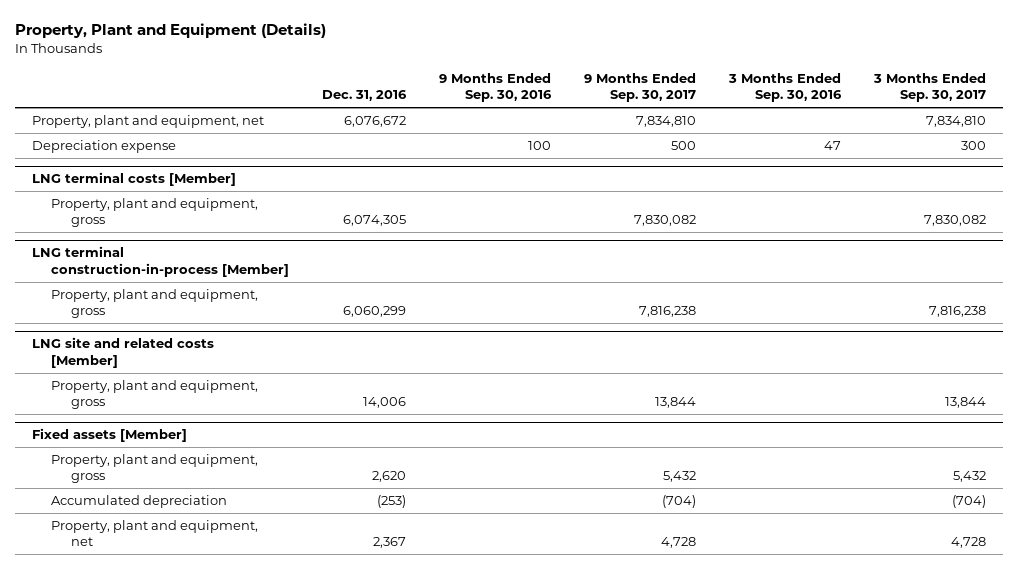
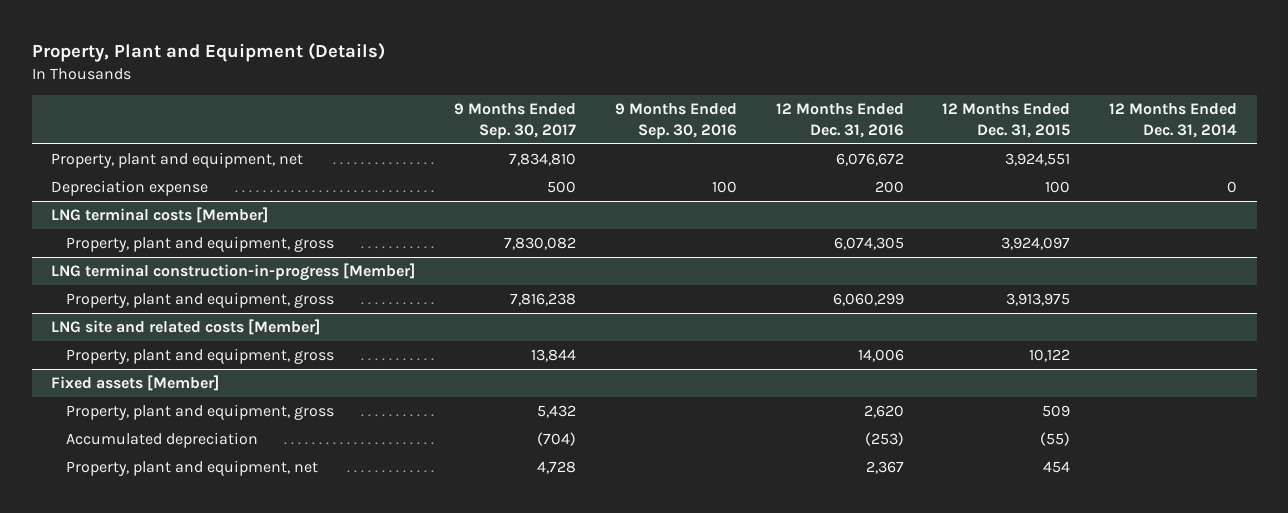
[322,90,408,102] Dec. 31, 2016 -> none
[728,73,843,103] 3 Months Ended Sep. 30, 2016 -> none
[873,73,987,103] 3 Months Ended Sep. 30, 2017 -> none
none -> [775,102,904,138] 12 Months Ended Dec. 31, 2016
none -> [942,102,1071,138] 12 Months Ended Dec. 31, 2015
none -> [1109,102,1238,138] 12 Months Ended Dec. 31, 2014
[31,246,290,277] LNG terminal construction-in-process [Member] -> [51,263,416,282] LNG terminal construction-in-progress [Member]

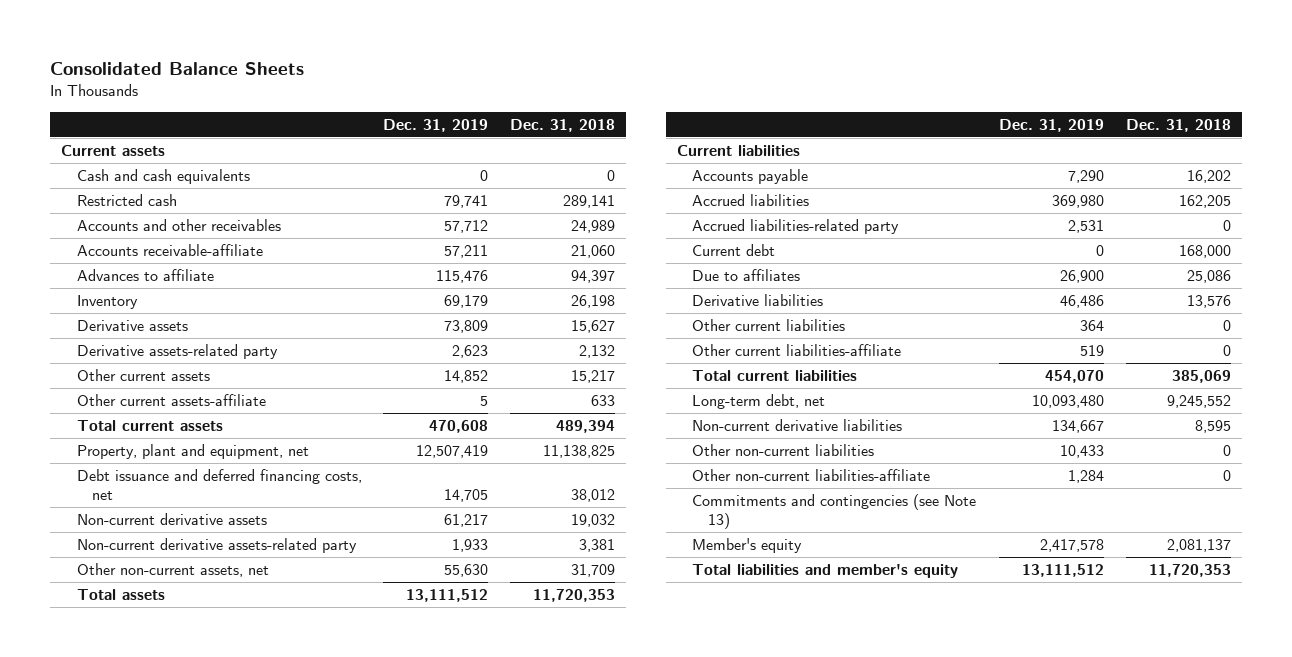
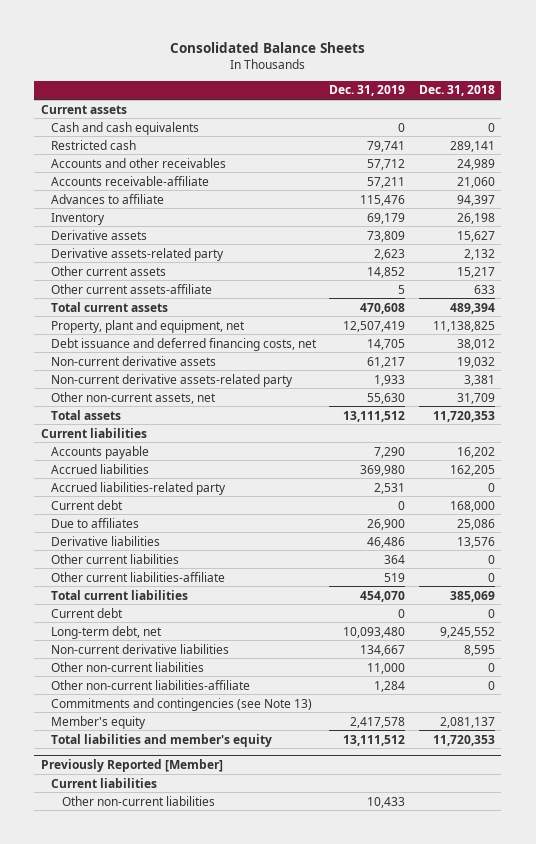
none -> [51,607,124,618] Current debt
[1060,444,1105,458] 10,433 -> [367,662,406,674] 11,000
none -> [40,758,223,772] Previously Reported [Member]
none -> [51,777,158,788] Current liabilities
none -> [61,795,215,806] Other non-current liabilities

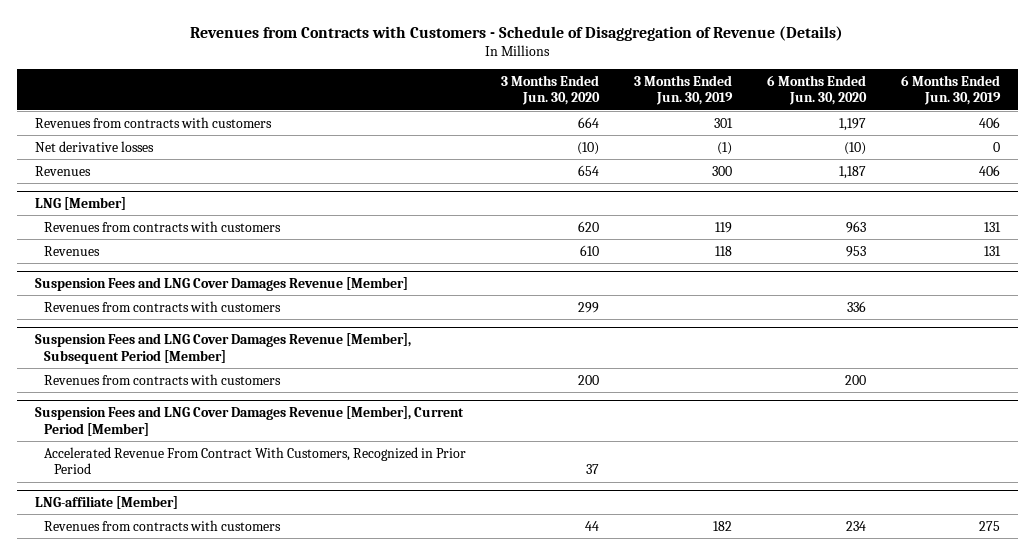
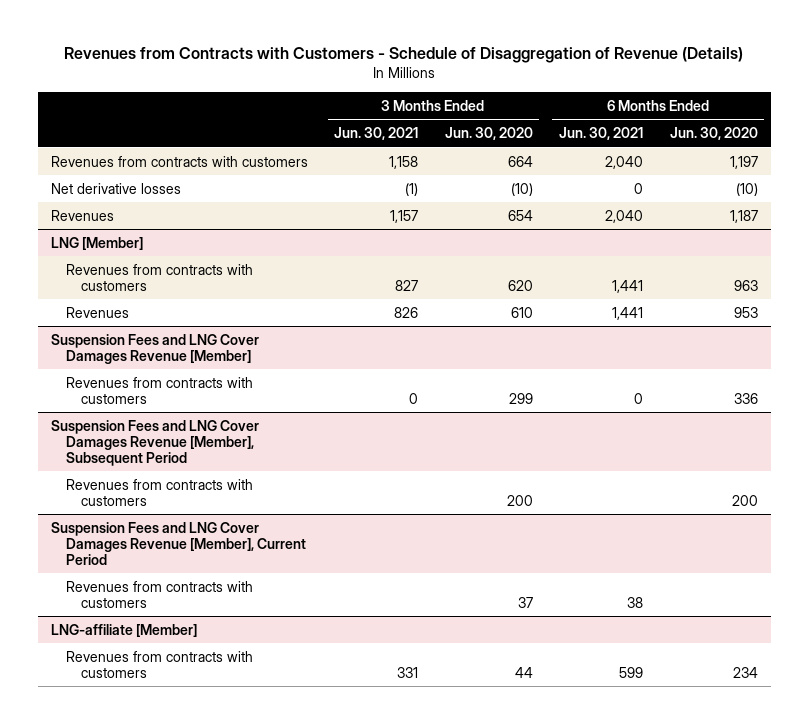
[634,74,734,106] 3 Months Ended Jun. 30, 2019 -> none
[901,74,1002,106] 6 Months Ended Jun. 30, 2019 -> none
none -> [334,127,419,141] Jun. 30, 2021
none -> [559,127,644,141] Jun. 30, 2021
[34,332,411,364] Suspension Fees and LNG Cover Damages Revenue [Member], Subsequent Period [Member] -> [50,419,259,467] Suspension Fees and LNG Cover Damages Revenue [Member], Subsequent Period
[44,446,467,475] Accelerated Revenue From Contract With Customers, Recognized in Prior Period -> none
[34,405,464,436] Suspension Fees and LNG Cover Damages Revenue [Member], Current Period [Member] -> [50,521,307,566] Suspension Fees and LNG Cover Damages Revenue [Member], Current Period
none -> [66,580,254,608] Revenues from contracts with customers

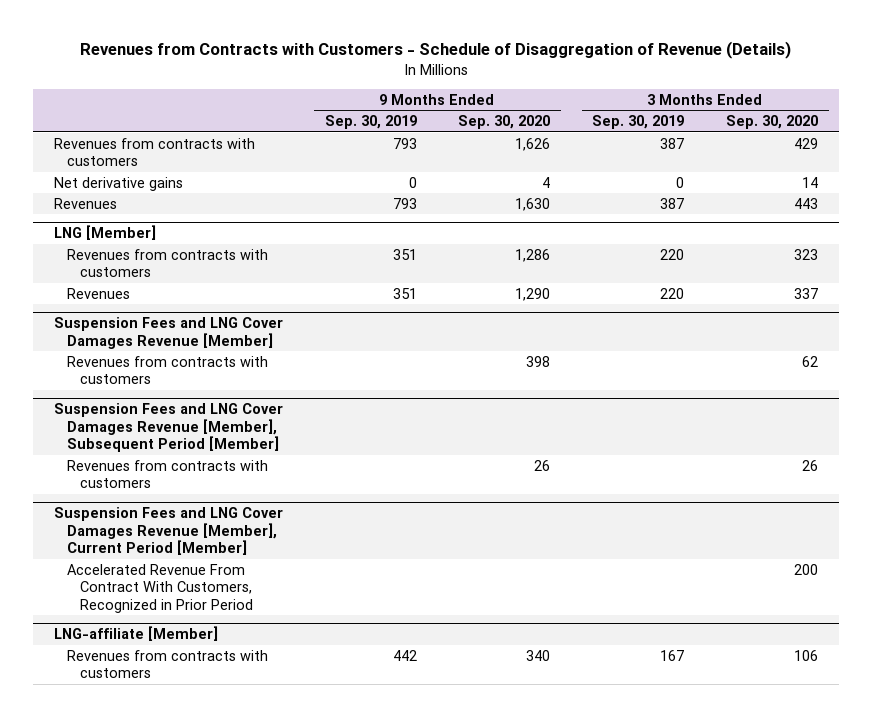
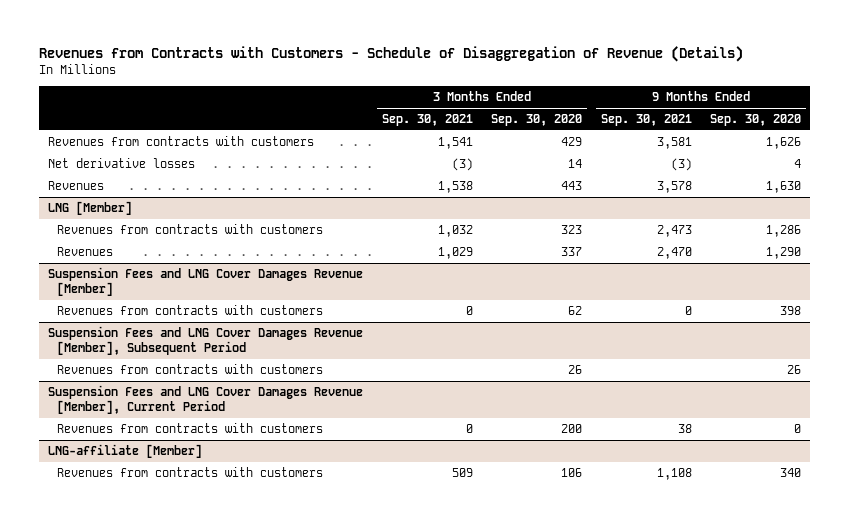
[324,115,417,130] Sep. 30, 2019 -> none
[592,115,685,130] Sep. 30, 2019 -> none
none -> [381,114,473,127] Sep. 30, 2021
none -> [600,114,692,127] Sep. 30, 2021
[53,176,183,191] Net derivative gains -> [48,158,196,169] Net derivative losses
[53,403,283,453] Suspension Fees and LNG Cover Damages Revenue [Member], Subsequent Period [Member] -> [48,326,364,355] Suspension Fees and LNG Cover Damages Revenue [Member], Subsequent Period
[66,563,254,613] Accelerated Revenue From Contract With Customers, Recognized in Prior Period -> none
[53,507,283,556] Suspension Fees and LNG Cover Damages Revenue [Member], Current Period [Member] -> [48,385,364,414] Suspension Fees and LNG Cover Damages Revenue [Member], Current Period
none -> [57,423,324,434] Revenues from contracts with customers

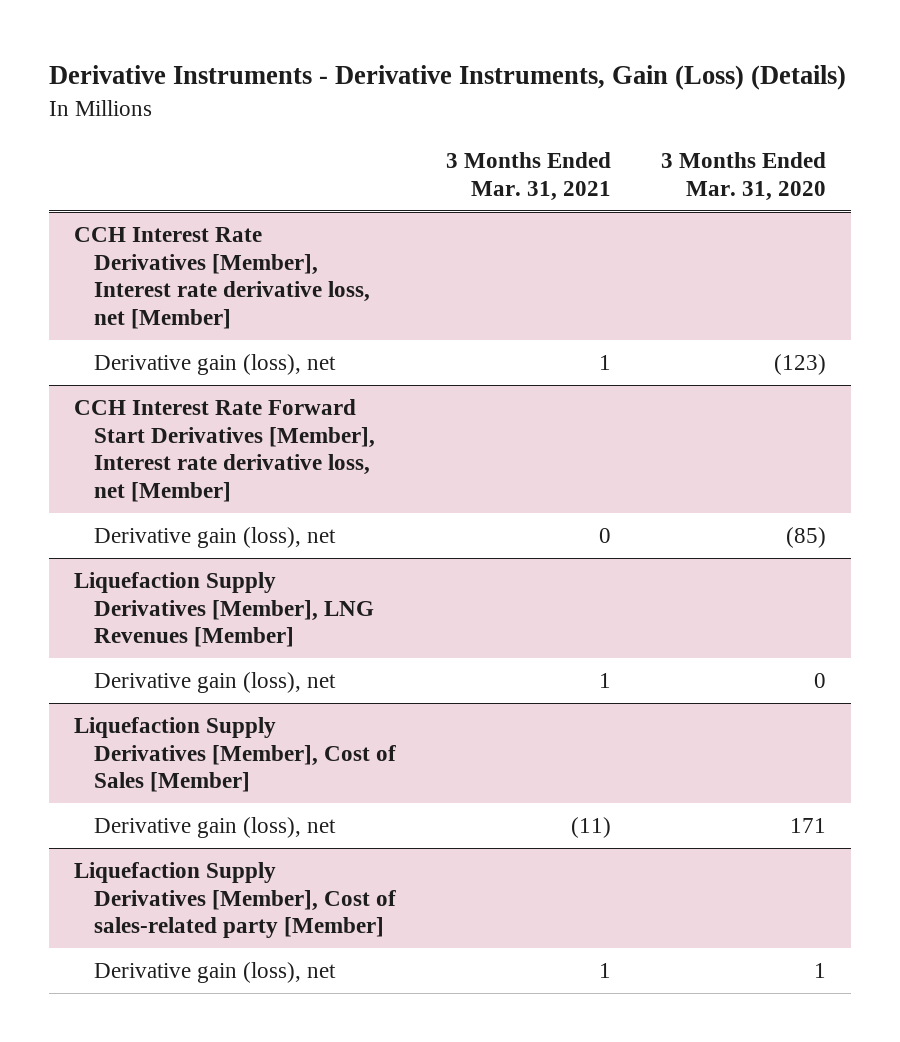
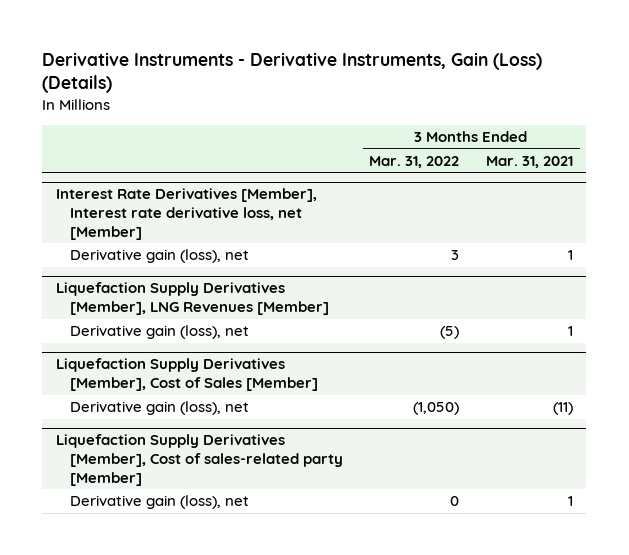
[661,152,827,202] 3 Months Ended Mar. 31, 2020 -> none
none -> [369,155,460,168] Mar. 31, 2022
[73,226,371,329] CCH Interest Rate Derivatives [Member], Interest rate derivative loss, net [Member] -> [55,188,317,240] Interest Rate Derivatives [Member], Interest rate derivative loss, net [Member]
[73,398,376,502] CCH Interest Rate Forward Start Derivatives [Member], Interest rate derivative loss, net [Member] -> none
[94,526,337,548] Derivative gain (loss), net -> none

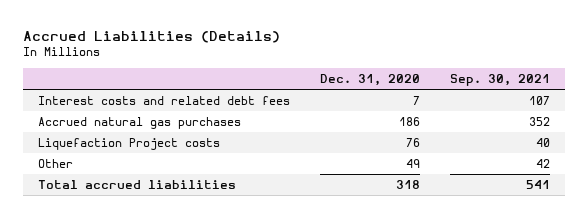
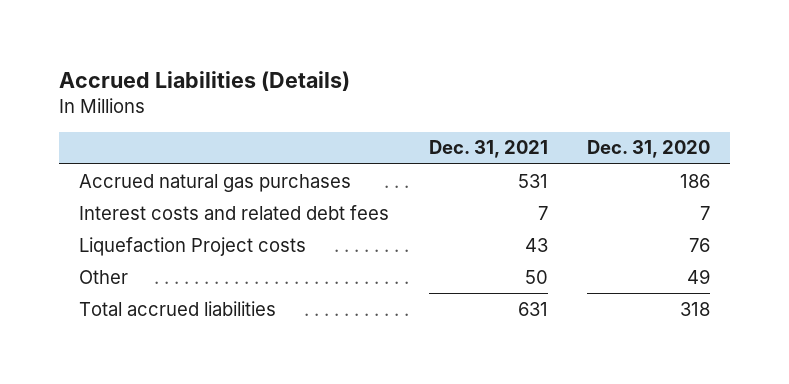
[450,73,551,86] Sep. 30, 2021 -> none
none -> [428,140,548,159] Dec. 31, 2021
[37,96,290,106] Interest costs and related debt fees -> [79,204,390,220] Interest costs and related debt fees

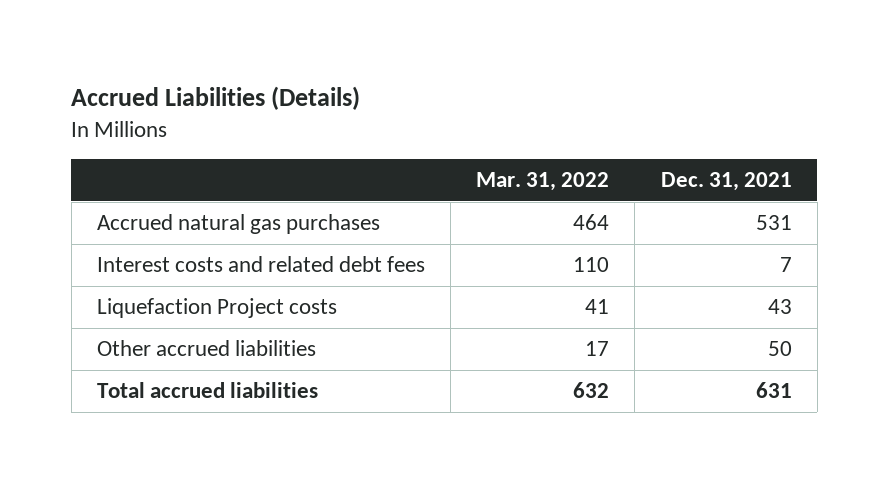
[586,140,710,159] Dec. 31, 2020 -> none
none -> [476,172,610,192] Mar. 31, 2022
[79,269,129,284] Other -> [97,340,317,357] Other accrued liabilities

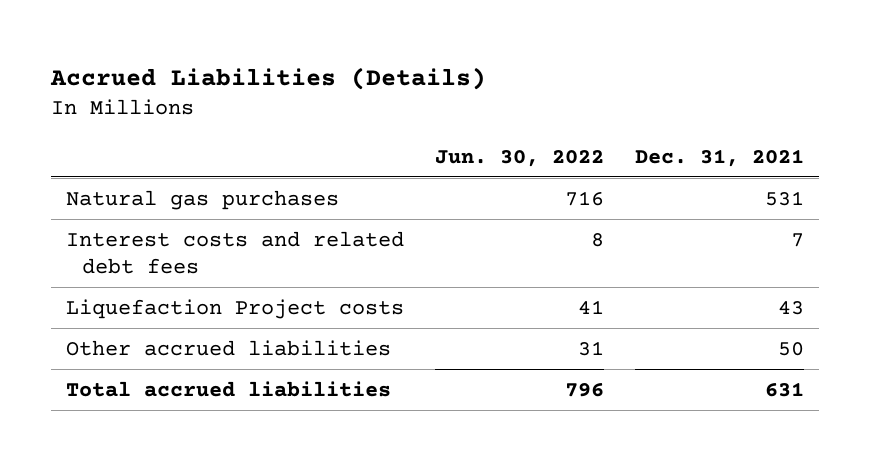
[476,172,610,192] Mar. 31, 2022 -> none
none -> [435,149,605,167] Jun. 30, 2022
[97,214,381,235] Accrued natural gas purchases -> [66,189,340,210] Natural gas purchases

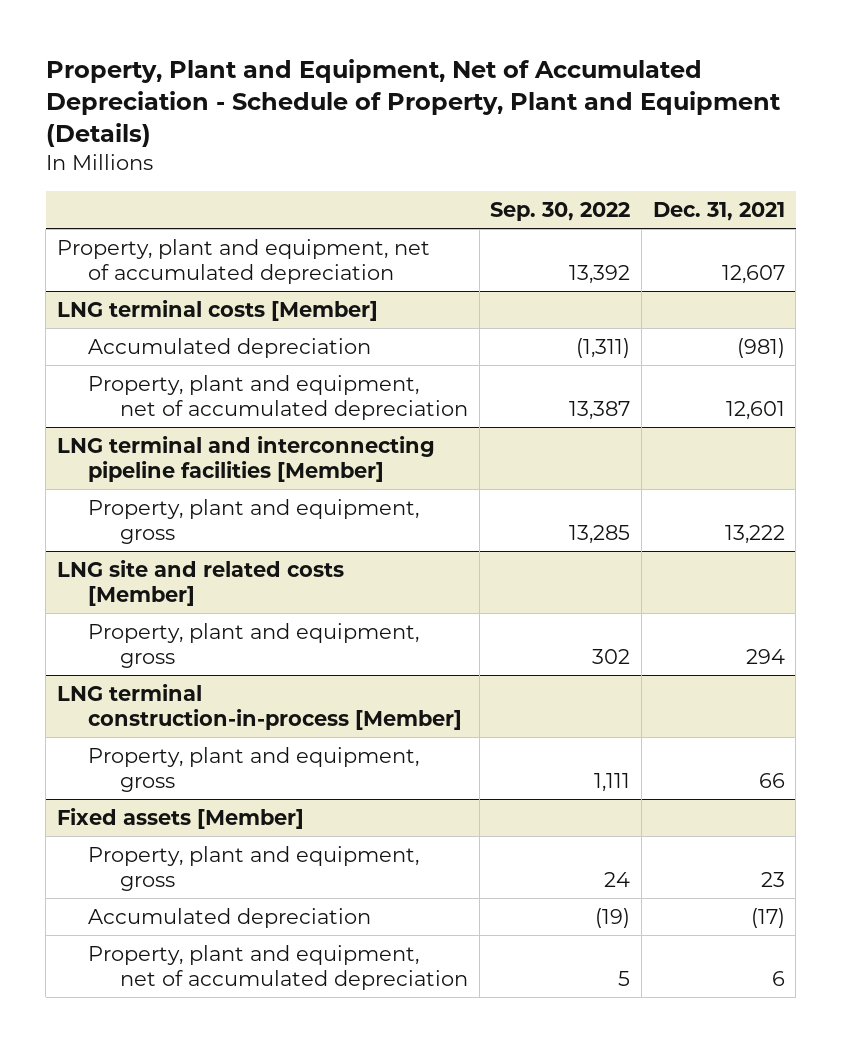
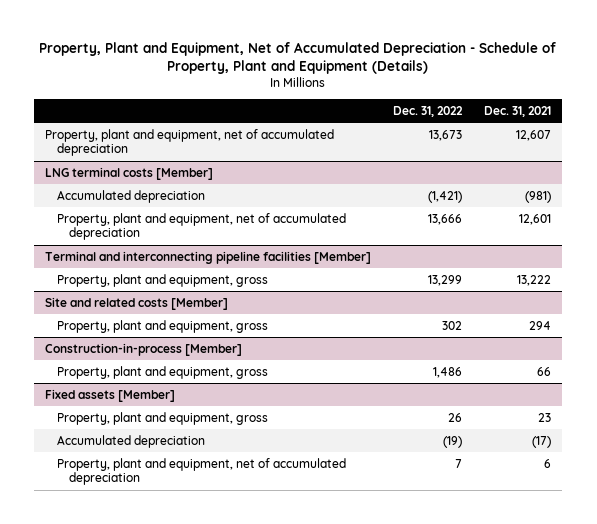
[490,201,631,221] Sep. 30, 2022 -> none
none -> [393,105,464,117] Dec. 31, 2022
[56,435,435,482] LNG terminal and interconnecting pipeline facilities [Member] -> [45,250,372,264] Terminal and interconnecting pipeline facilities [Member]
[56,559,344,606] LNG site and related costs [Member] -> [45,296,229,310] Site and related costs [Member]
[56,683,463,730] LNG terminal construction-in-process [Member] -> [45,342,243,356] Construction-in-process [Member]

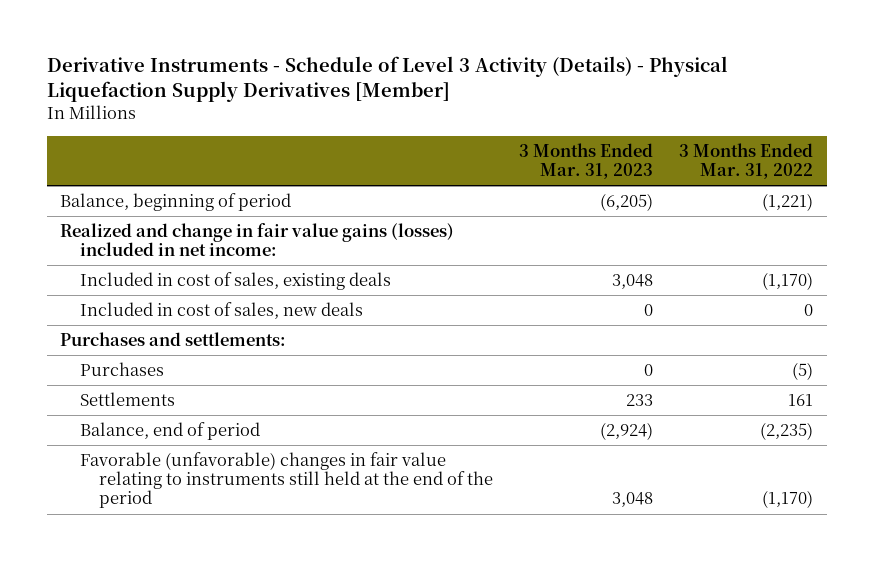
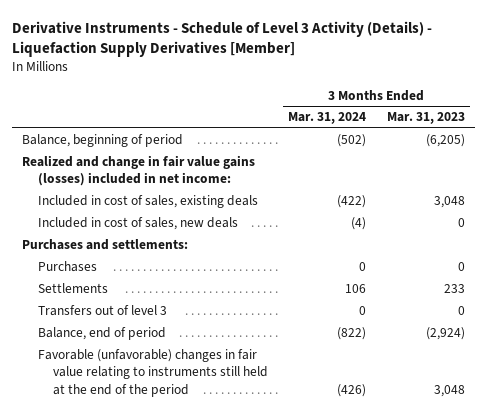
[46,56,728,103] Derivative Instruments - Schedule of Level 3 Activity (Details) - Physical Liquefaction Supply Derivatives [Member] -> [11,20,432,58] Derivative Instruments - Schedule of Level 3 Activity (Details) - Liquefaction Supply Derivatives [Member]
[679,142,814,179] 3 Months Ended Mar. 31, 2022 -> none
none -> [288,112,367,125] Mar. 31, 2024
none -> [37,305,167,317] Transfers out of level 3

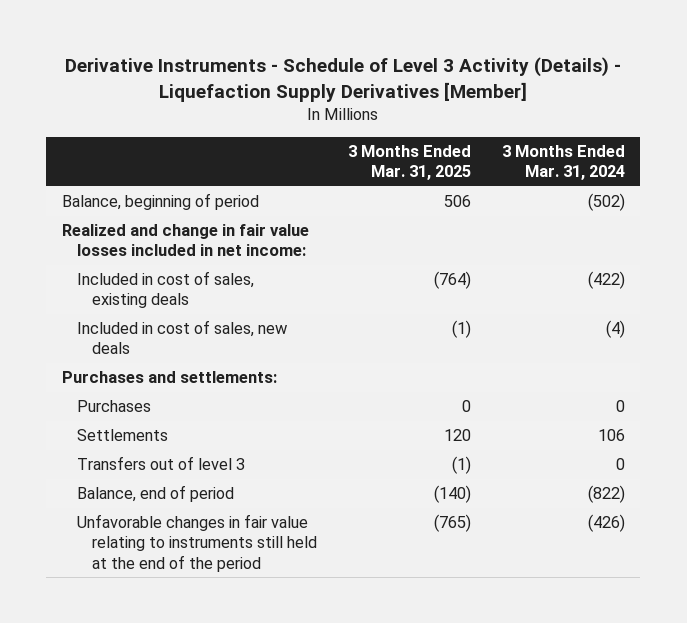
[386,112,465,125] Mar. 31, 2023 -> none
none -> [347,145,471,181] 3 Months Ended Mar. 31, 2025
[22,155,256,187] Realized and change in fair value gains (losses) included in net income: -> [61,224,309,257] Realized and change in fair value losses included in net income:
[37,349,269,397] Favorable (unfavorable) changes in fair value relating to instruments still held at the end of the period -> [76,514,317,572] Unfavorable changes in fair value relating to instruments still held at the end of the period

